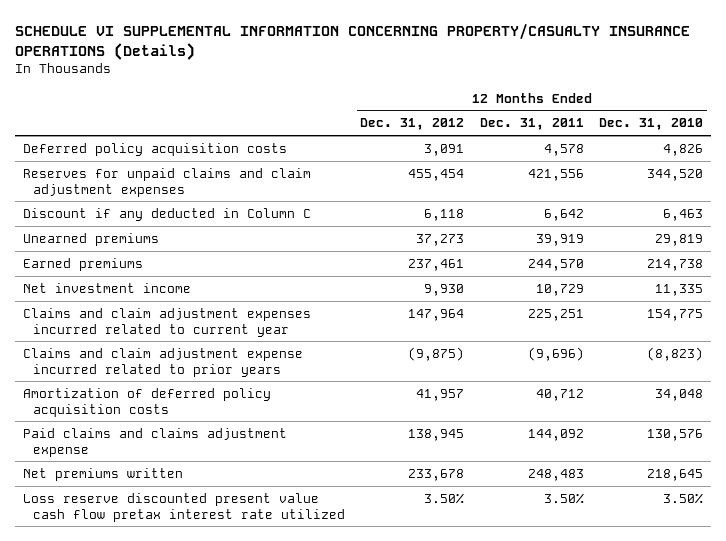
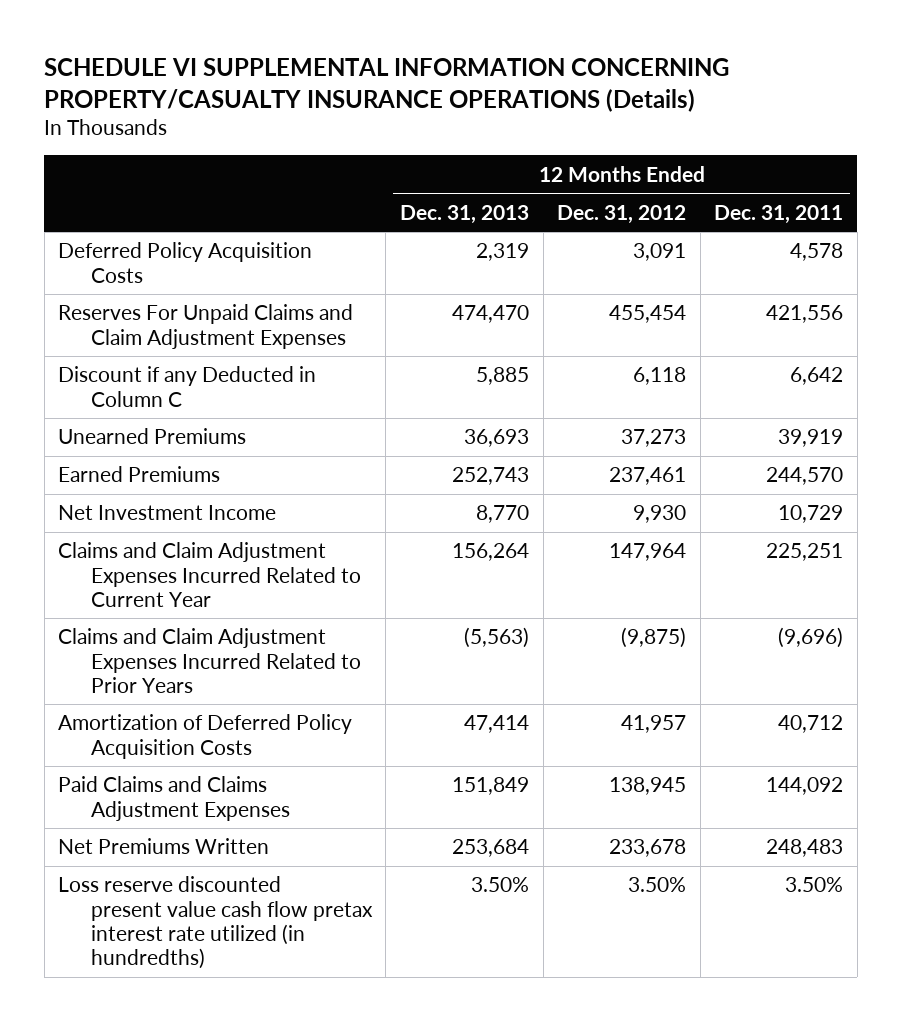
[599,118,704,131] Dec. 31, 2010 -> none
none -> [399,204,529,224] Dec. 31, 2013
[23,142,288,156] Deferred policy acquisition costs -> [58,242,313,283] Deferred Policy Acquisition Costs
[23,167,312,197] Reserves for unpaid claims and claim adjustment expenses -> [58,304,354,349] Reserves For Unpaid Claims and Claim Adjustment Expenses
[23,207,312,221] Discount if any deducted in Column C -> [58,366,317,407] Discount if any Deducted in Column C
[23,232,160,246] Unearned premiums -> [58,428,247,445] Unearned Premiums
[23,257,144,271] Earned premiums -> [58,466,221,483] Earned Premiums
[23,282,192,293] Net investment income -> [58,505,277,521] Net Investment Income
[23,307,312,337] Claims and claim adjustment expenses incurred related to current year -> [58,542,361,607] Claims and Claim Adjustment Expenses Incurred Related to Current Year
[23,347,304,377] Claims and claim adjustment expense incurred related to prior years -> [58,628,361,693] Claims and Claim Adjustment Expenses Incurred Related to Prior Years
[23,387,272,417] Amortization of deferred policy acquisition costs -> [58,714,353,759] Amortization of Deferred Policy Acquisition Costs
[23,427,288,457] Paid claims and claims adjustment expense -> [58,776,290,821] Paid Claims and Claims Adjustment Expenses
[23,467,184,481] Net premiums written -> [58,838,270,855] Net Premiums Written
[23,492,346,522] Loss reserve discounted present value cash flow pretax interest rate utilized -> [58,876,373,969] Loss reserve discounted present value cash flow pretax interest rate utilized (in hundredths)

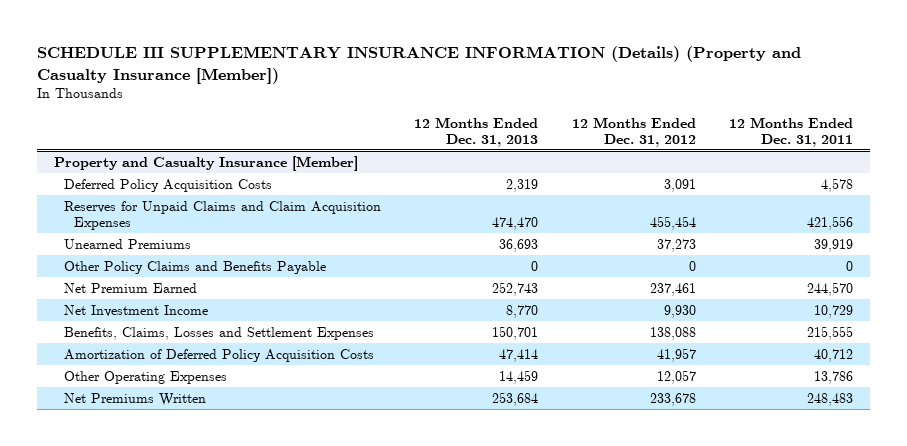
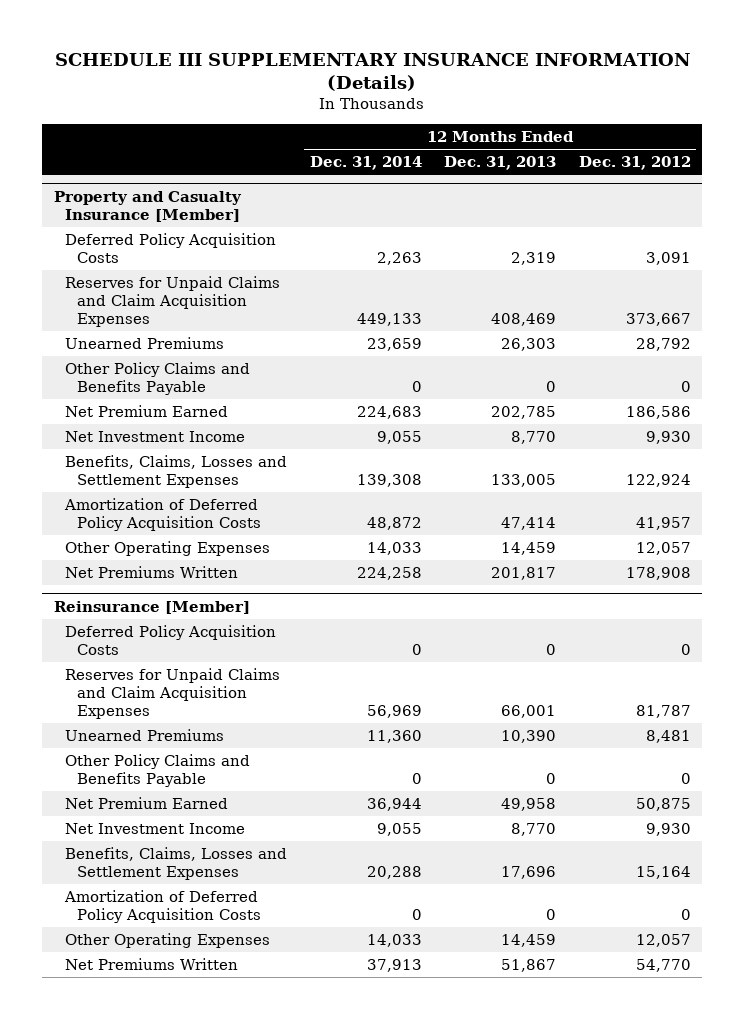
[36,46,801,84] SCHEDULE III SUPPLEMENTARY INSURANCE INFORMATION (Details) (Property and Casualty Insurance [Member]) -> [55,52,691,92] SCHEDULE III SUPPLEMENTARY INSURANCE INFORMATION (Details)
[729,116,854,147] 12 Months Ended Dec. 31, 2011 -> none
none -> [309,156,422,171] Dec. 31, 2014
[492,216,539,230] 474,470 -> [491,312,557,326] 408,469
[649,215,696,230] 455,454 -> [625,312,691,326] 373,667
[499,238,539,252] 36,693 -> [501,337,557,351] 26,303
[656,238,696,252] 37,273 -> [635,337,691,351] 28,792
[492,281,539,296] 252,743 -> [491,405,557,419] 202,785
[649,282,696,296] 237,461 -> [625,405,691,419] 186,586
[492,325,539,340] 150,701 -> [491,473,557,487] 133,005
[649,326,696,340] 138,088 -> [625,473,691,487] 122,924
[492,391,539,406] 253,684 -> [491,566,557,580] 201,817
[649,392,696,406] 233,678 -> [625,566,691,580] 178,908
none -> [53,600,250,614] Reinsurance [Member]
none -> [65,624,277,655] Deferred Policy Acquisition Costs
none -> [65,667,281,719] Reserves for Unpaid Claims and Claim Acquisition Expenses
none -> [65,728,225,741] Unearned Premiums
none -> [65,753,251,787] Other Policy Claims and Benefits Payable
none -> [65,796,229,809] Net Premium Earned
none -> [65,822,246,834] Net Investment Income
none -> [65,846,288,880] Benefits, Claims, Losses and Settlement Expenses
none -> [64,889,261,923] Amortization of Deferred Policy Acquisition Costs
none -> [65,932,271,948] Other Operating Expenses
none -> [65,957,239,970] Net Premiums Written

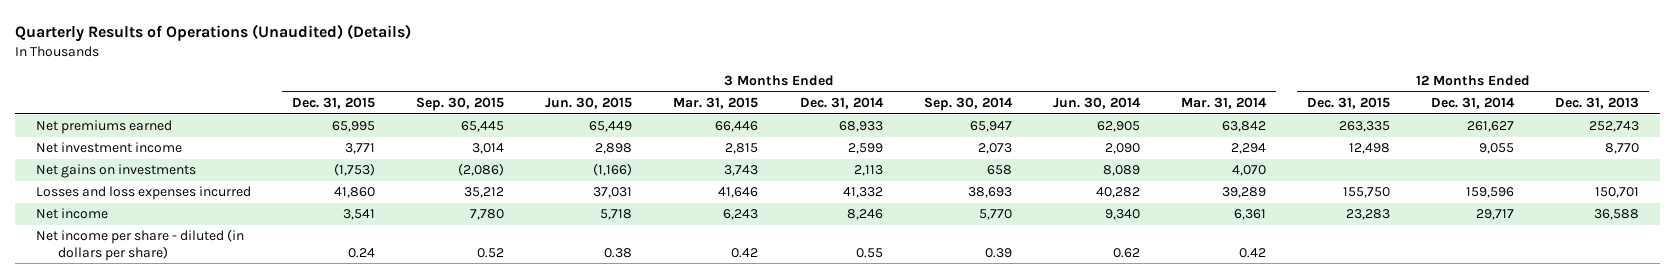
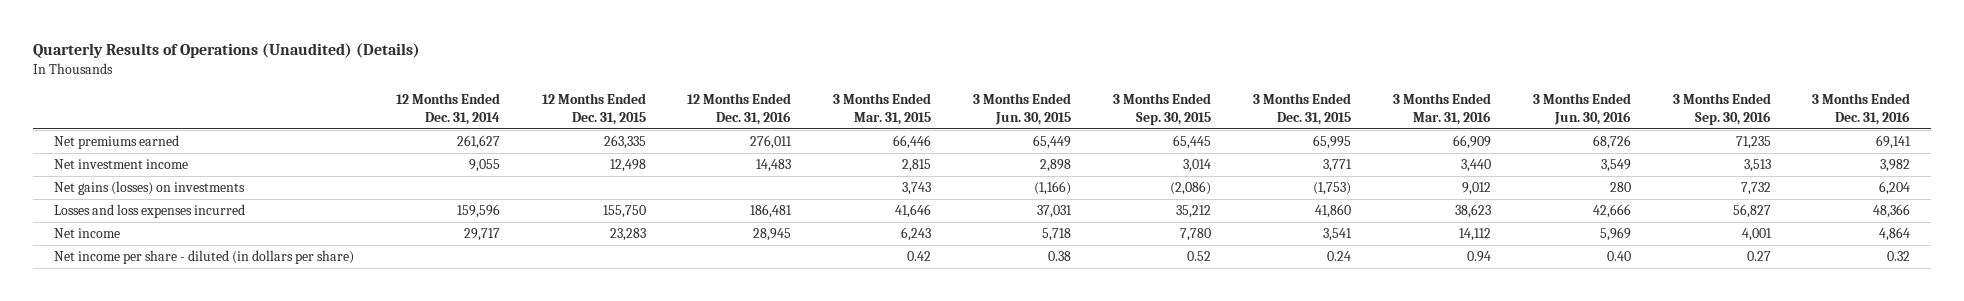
[799,96,884,109] Dec. 31, 2014 -> none
[923,96,1013,111] Sep. 30, 2014 -> none
[1052,96,1141,109] Jun. 30, 2014 -> none
[1180,96,1267,109] Mar. 31, 2014 -> none
[1555,96,1640,109] Dec. 31, 2013 -> none
none -> [687,93,792,126] 12 Months Ended Dec. 31, 2016
none -> [1392,93,1491,126] 3 Months Ended Mar. 31, 2016
none -> [1532,93,1631,126] 3 Months Ended Jun. 30, 2016
none -> [1672,93,1771,126] 3 Months Ended Sep. 30, 2016
none -> [1812,93,1911,126] 3 Months Ended Dec. 31, 2016
[35,164,196,179] Net gains on investments -> [53,181,245,196] Net gains (losses) on investments

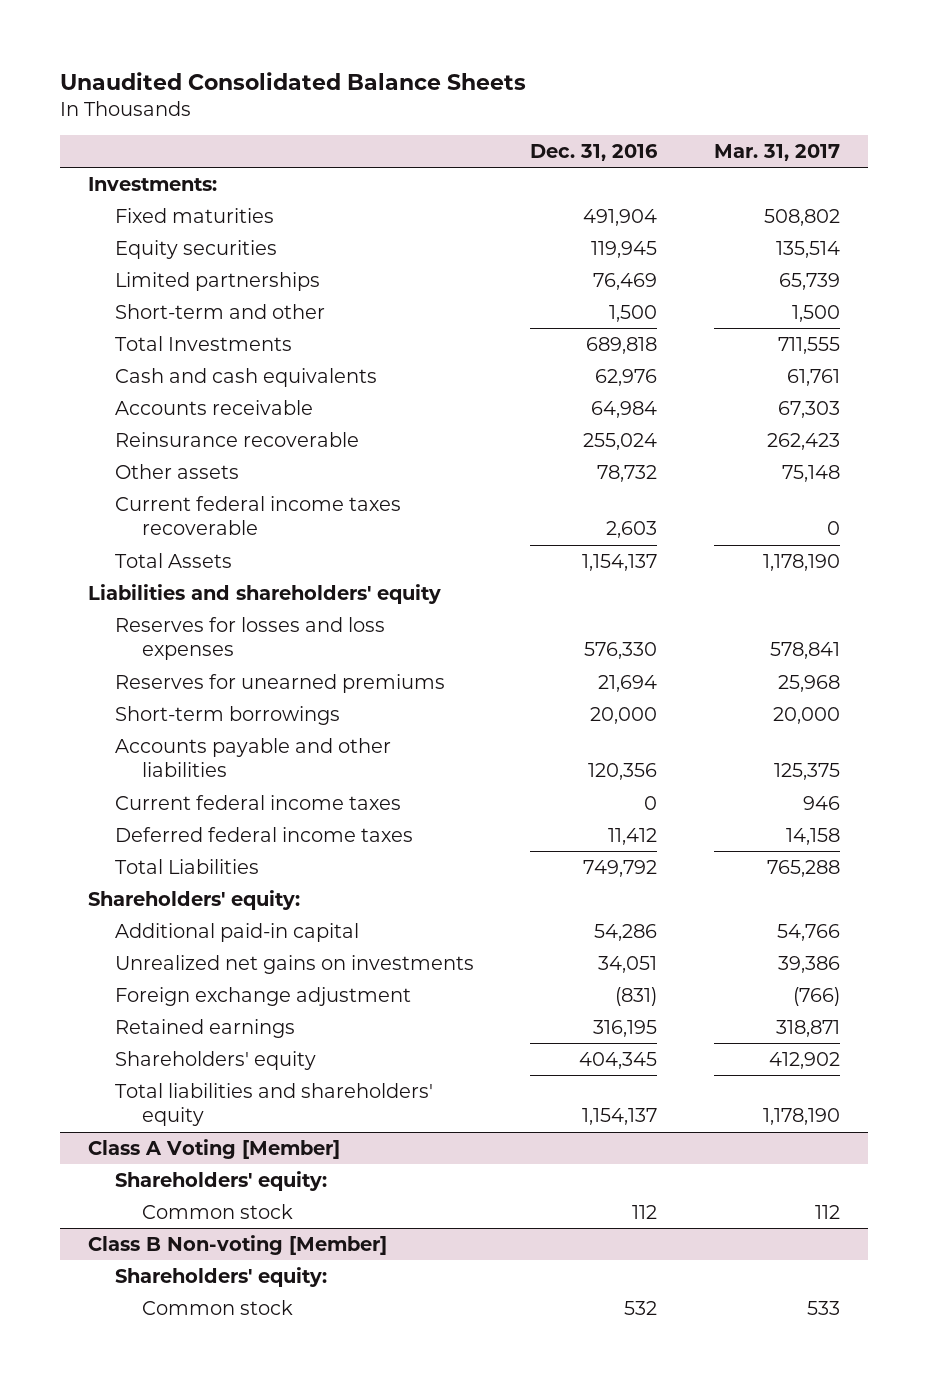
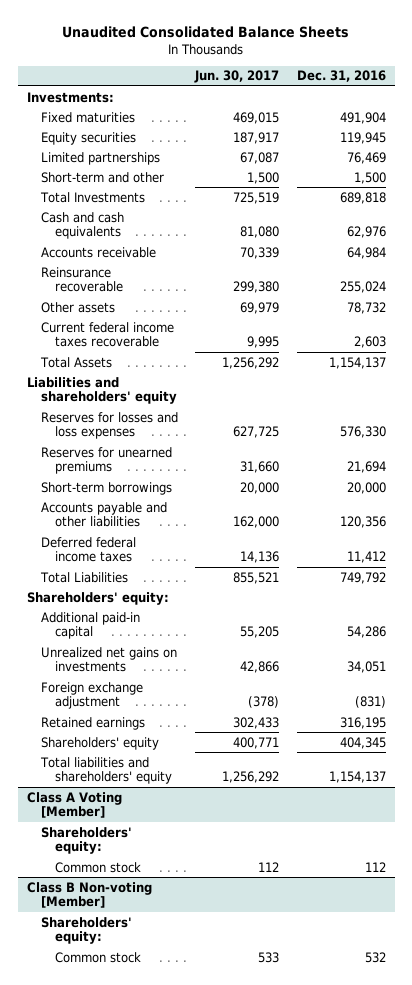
[713,143,840,161] Mar. 31, 2017 -> none
none -> [194,70,280,84] Jun. 30, 2017
[114,794,401,810] Current federal income taxes -> none

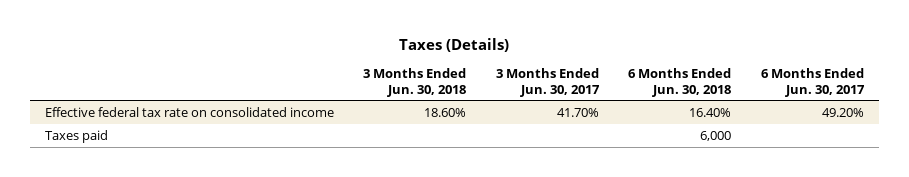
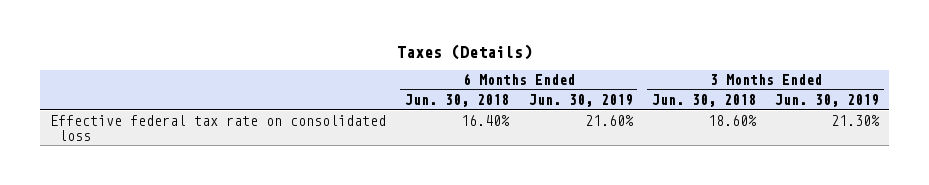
[495,68,600,97] 3 Months Ended Jun. 30, 2017 -> none
[760,68,865,97] 6 Months Ended Jun. 30, 2017 -> none
none -> [528,94,633,108] Jun. 30, 2019
none -> [775,94,880,108] Jun. 30, 2019
[44,129,108,143] Taxes paid -> none
[44,106,334,117] Effective federal tax rate on consolidated income -> [50,115,387,141] Effective federal tax rate on consolidated loss

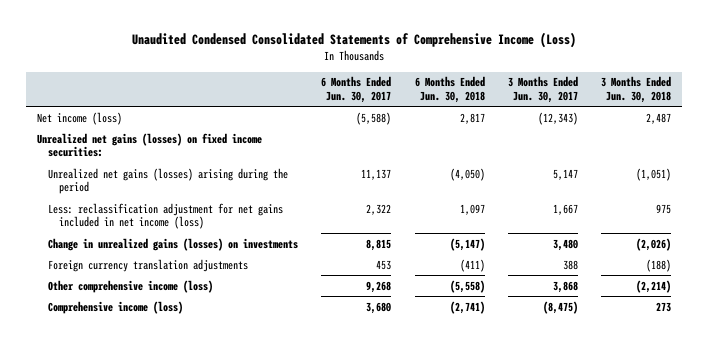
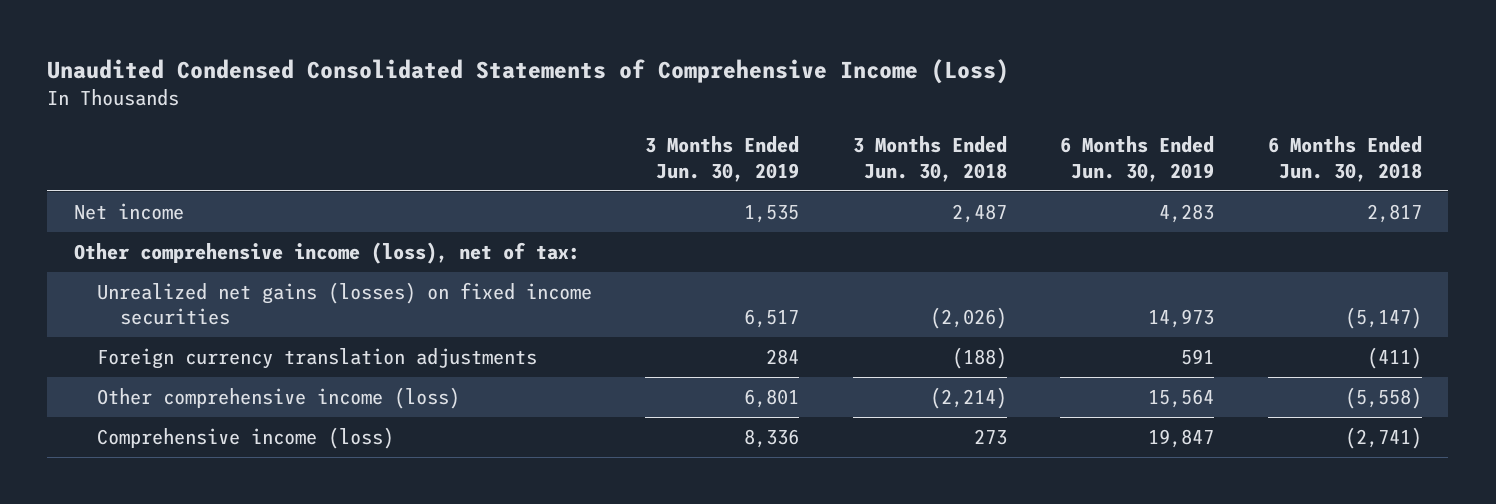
[321,76,392,104] 6 Months Ended Jun. 30, 2017 -> none
[507,76,578,104] 3 Months Ended Jun. 30, 2017 -> none
none -> [645,136,800,182] 3 Months Ended Jun. 30, 2019
none -> [1060,136,1215,182] 6 Months Ended Jun. 30, 2019
[37,132,263,158] Unrealized net gains (losses) on fixed income securities: -> none
[48,167,289,195] Unrealized net gains (losses) arising during the period -> none
[48,202,284,230] Less: reclassification adjustment for net gains included in net income (loss) -> none
[37,111,123,125] Net income (loss) -> [73,203,184,221] Net income
none -> [73,242,580,265] Other comprehensive income (loss), net of tax:
[48,237,299,251] Change in unrealized gains (losses) on investments -> [97,282,593,326] Unrealized net gains (losses) on fixed income securities

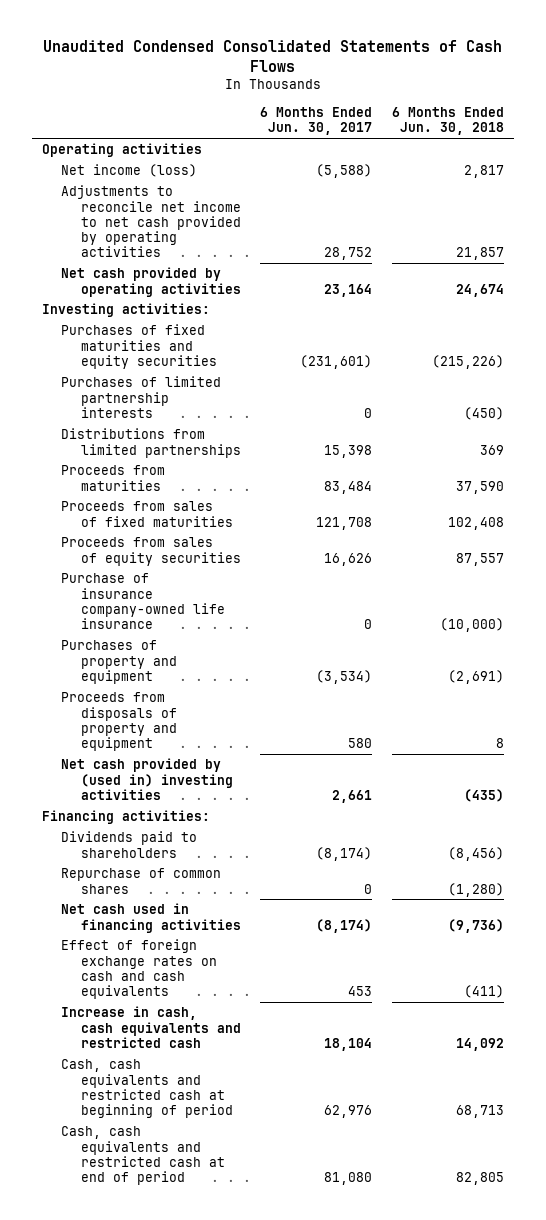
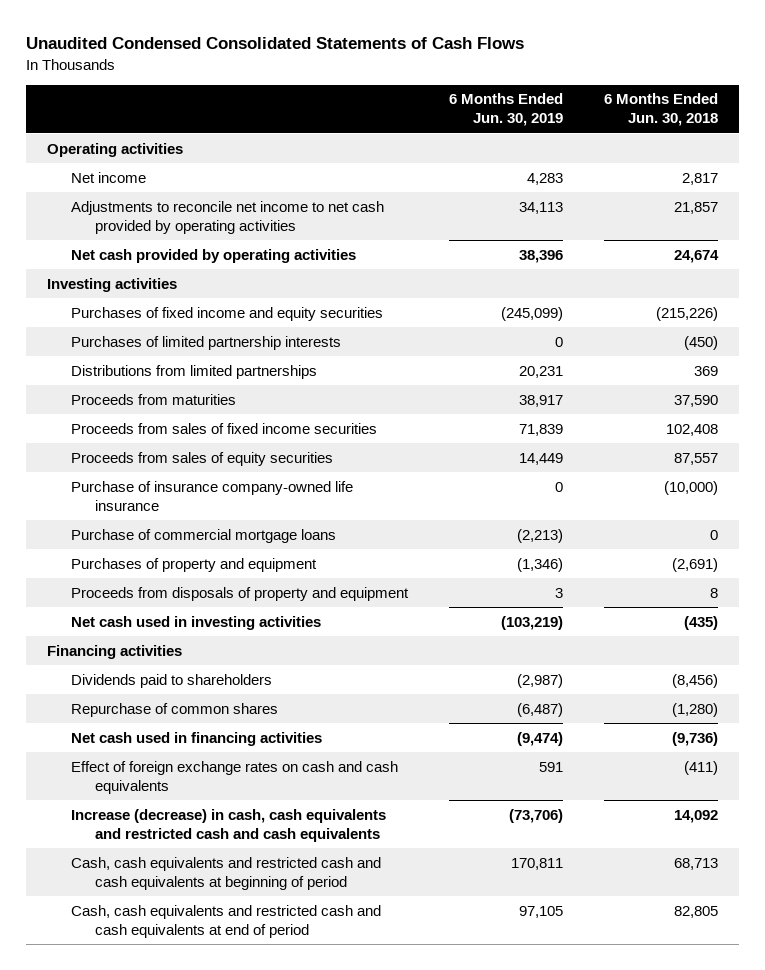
[260,107,373,136] 6 Months Ended Jun. 30, 2017 -> none
none -> [448,93,563,127] 6 Months Ended Jun. 30, 2019
[61,164,198,178] Net income (loss) -> [70,171,146,183] Net income
[41,303,210,318] Investing activities: -> [46,277,177,292] Investing activities
[61,324,217,369] Purchases of fixed maturities and equity securities -> [70,306,383,321] Purchases of fixed income and equity securities
[61,501,233,527] Proceeds from sales of fixed maturities -> [70,422,377,434] Proceeds from sales of fixed income securities
none -> [70,528,336,543] Purchase of commercial mortgage loans
[61,758,233,800] Net cash provided by (used in) investing activities -> [70,615,321,630] Net cash used in investing activities
[41,810,210,825] Financing activities: -> [46,644,182,659] Financing activities
[61,1006,241,1048] Increase in cash, cash equivalents and restricted cash -> [70,808,386,842] Increase (decrease) in cash, cash equivalents and restricted cash and cash equivalents
[61,1059,233,1118] Cash, cash equivalents and restricted cash at beginning of period -> [70,856,381,890] Cash, cash equivalents and restricted cash and cash equivalents at beginning of period
[61,1126,225,1185] Cash, cash equivalents and restricted cash at end of period -> [70,904,381,938] Cash, cash equivalents and restricted cash and cash equivalents at end of period

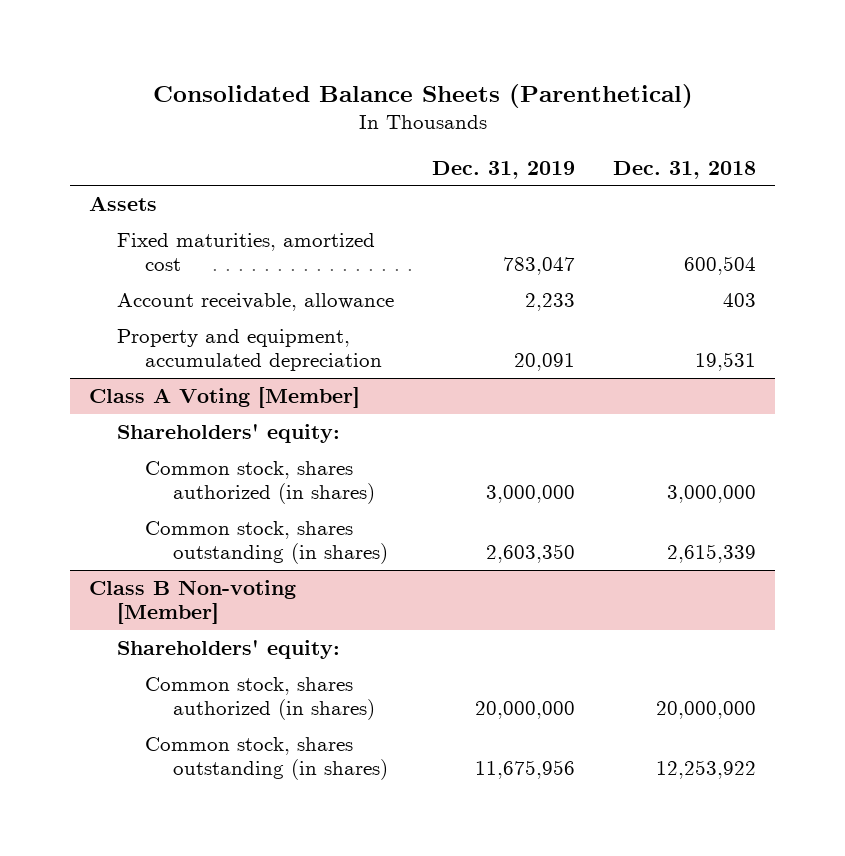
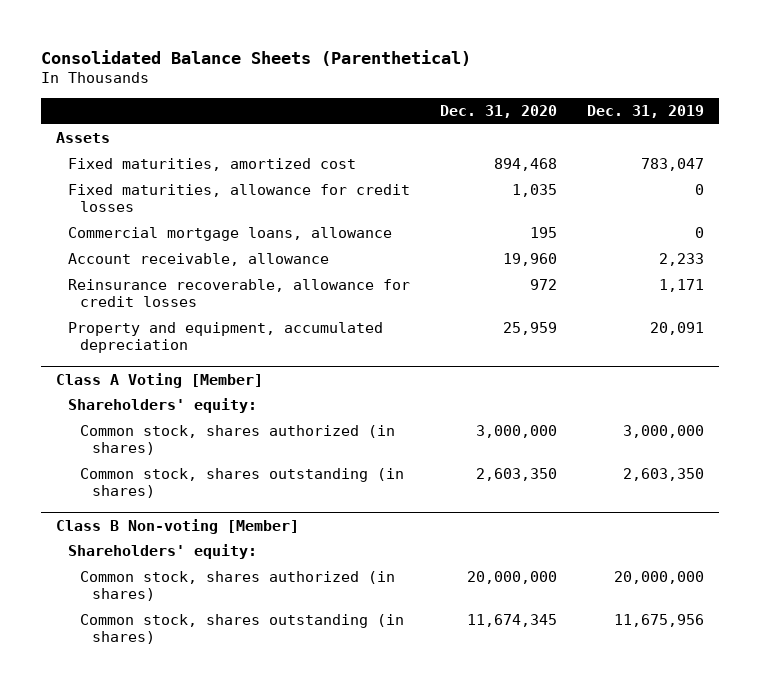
[612,160,756,179] Dec. 31, 2018 -> none
none -> [439,105,557,119] Dec. 31, 2020
none -> [67,184,410,213] Fixed maturities, allowance for credit losses
none -> [67,227,392,242] Commercial mortgage loans, allowance
none -> [67,279,410,308] Reinsurance recoverable, allowance for credit losses

